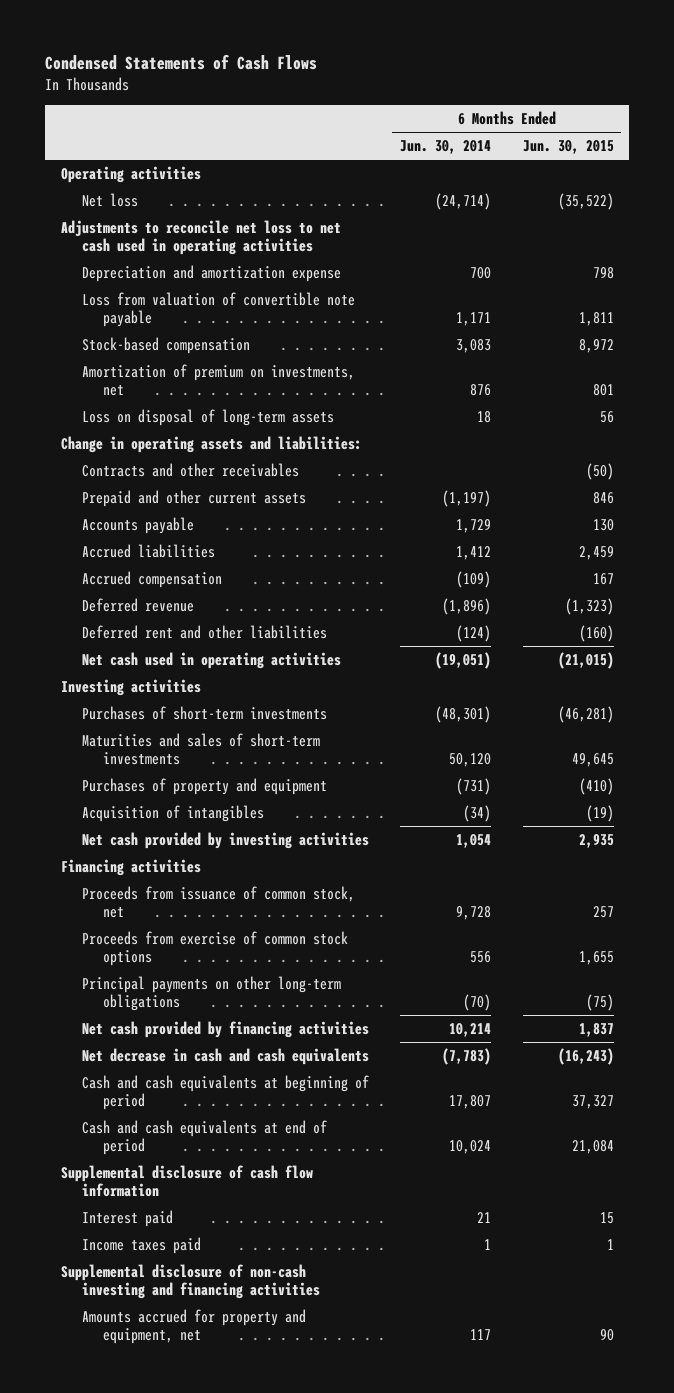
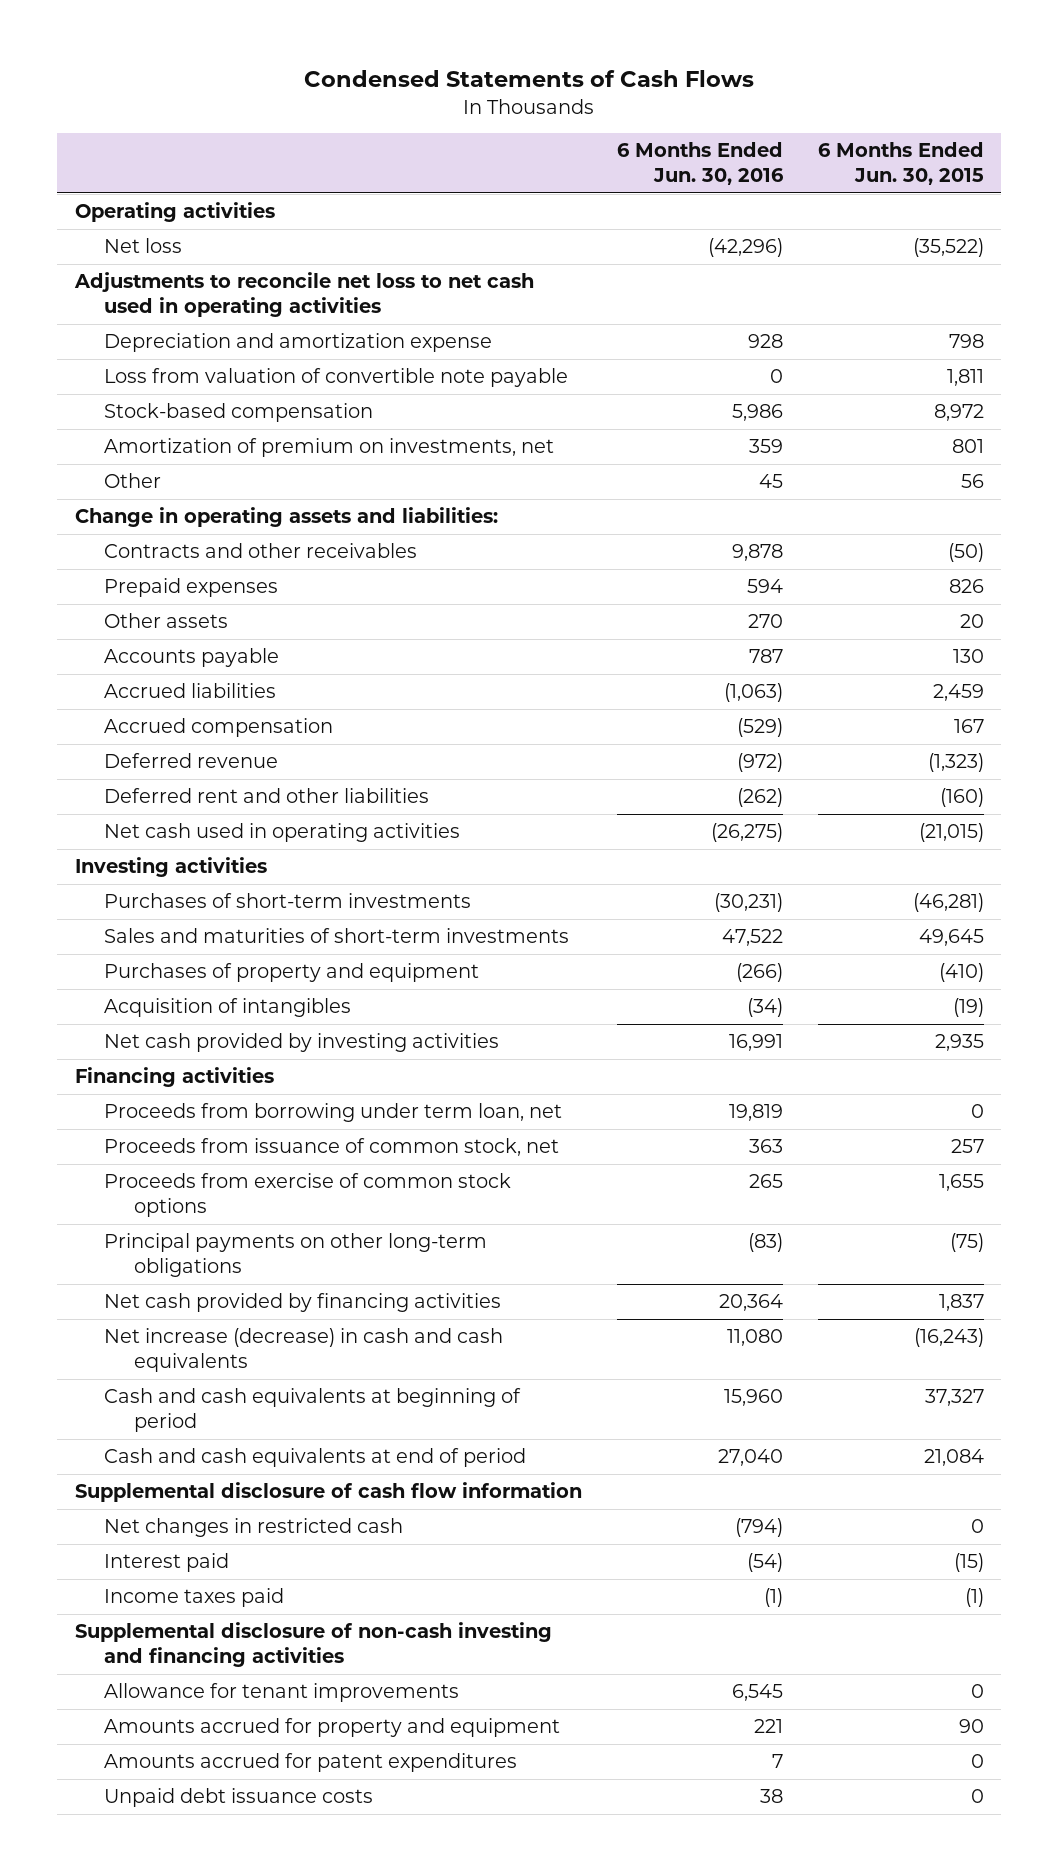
[400,139,492,154] Jun. 30, 2014 -> none
none -> [616,142,784,185] 6 Months Ended Jun. 30, 2016
[81,408,334,426] Loss on disposal of long-term assets -> none
none -> [104,473,162,489] Other
[81,489,306,507] Prepaid and other current assets -> none
none -> [104,578,279,598] Prepaid expenses
none -> [104,613,229,629] Other assets
[81,732,320,765] Maturities and sales of short-term investments -> [104,928,570,944] Sales and maturities of short-term investments
none -> [104,1103,563,1123] Proceeds from borrowing under term loan, net
[81,1047,369,1065] Net decrease in cash and cash equivalents -> [104,1328,504,1372] Net increase (decrease) in cash and cash equivalents
none -> [104,1518,404,1538] Net changes in restricted cash
[599,1211,614,1224] 15 -> [953,1553,984,1573] (15)
[606,1238,614,1250] 1 -> [964,1588,984,1608] (1)
none -> [104,1683,460,1703] Allowance for tenant improvements
[81,1308,306,1344] Amounts accrued for property and equipment, net -> [104,1718,561,1738] Amounts accrued for property and equipment
none -> [104,1753,518,1773] Amounts accrued for patent expenditures
none -> [104,1788,374,1808] Unpaid debt issuance costs

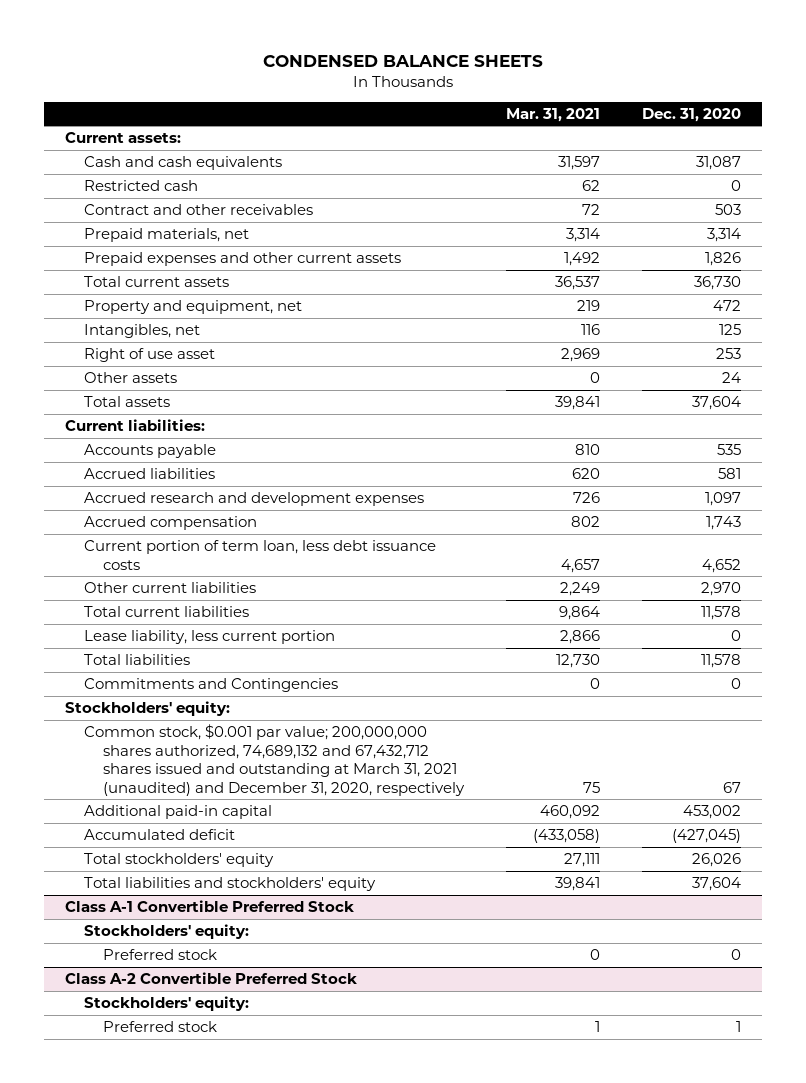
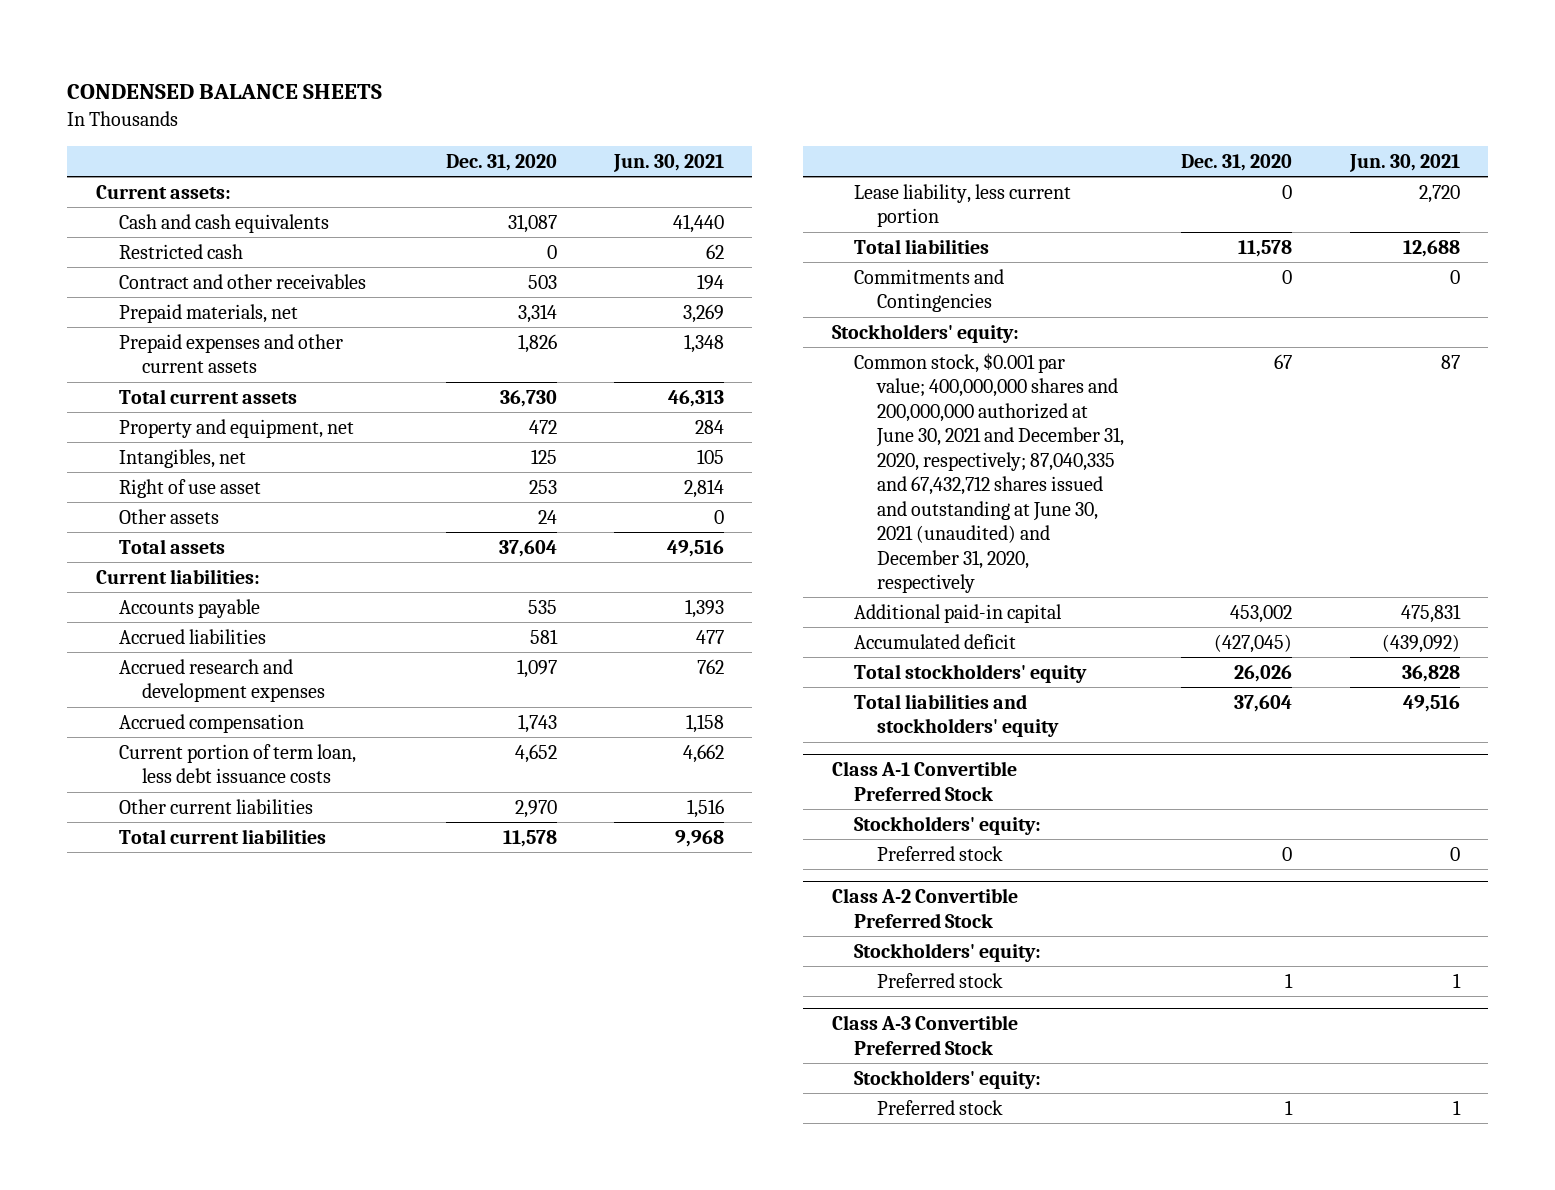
[505,107,600,122] Mar. 31, 2021 -> none
none -> [612,154,724,173] Jun. 30, 2021
[83,724,465,796] Common stock, $0.001 par value; 200,000,000 shares authorized, 74,689,132 and 67,432,712 shares issued and outstanding at March 31, 2021 (unaudited) and December 31, 2020, respectively -> [854,352,1125,594] Common stock, $0.001 par value; 400,000,000 shares and 200,000,000 authorized at June 30, 2021 and December 31, 2020, respectively; 87,040,335 and 67,432,712 shares issued and outstanding at June 30, 2021 (unaudited) and December 31, 2020, respectively
none -> [831,1015,1018,1055] Class A-3 Convertible Preferred Stock
none -> [854,1069,1042,1089] Stockholders' equity:
none -> [877,1099,1004,1115] Preferred stock

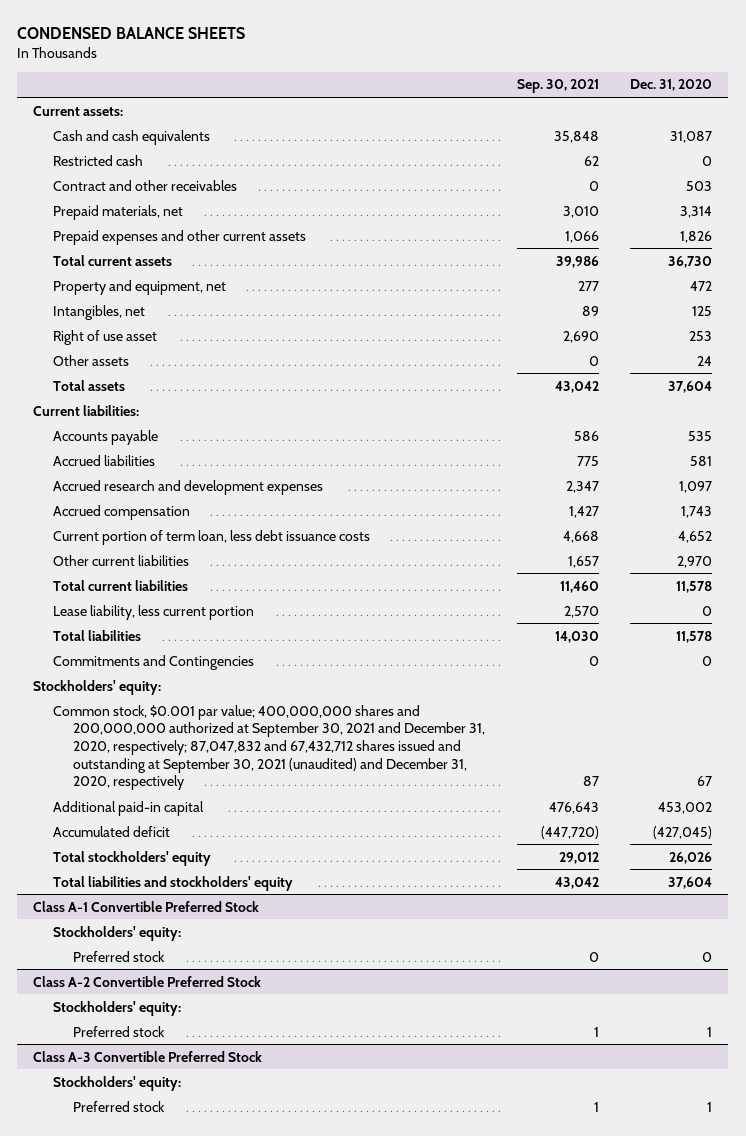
[612,154,724,173] Jun. 30, 2021 -> none
none -> [516,79,599,94] Sep. 30, 2021
[854,352,1125,594] Common stock, $0.001 par value; 400,000,000 shares and 200,000,000 authorized at June 30, 2021 and December 31, 2020, respectively; 87,040,335 and 67,432,712 shares issued and outstanding at June 30, 2021 (unaudited) and December 31, 2020, respectively -> [52,704,485,791] Common stock, $0.001 par value; 400,000,000 shares and 200,000,000 authorized at September 30, 2021 and December 31, 2020, respectively; 87,047,832 and 67,432,712 shares issued and outstanding at September 30, 2021 (unaudited) and December 31, 2020, respectively

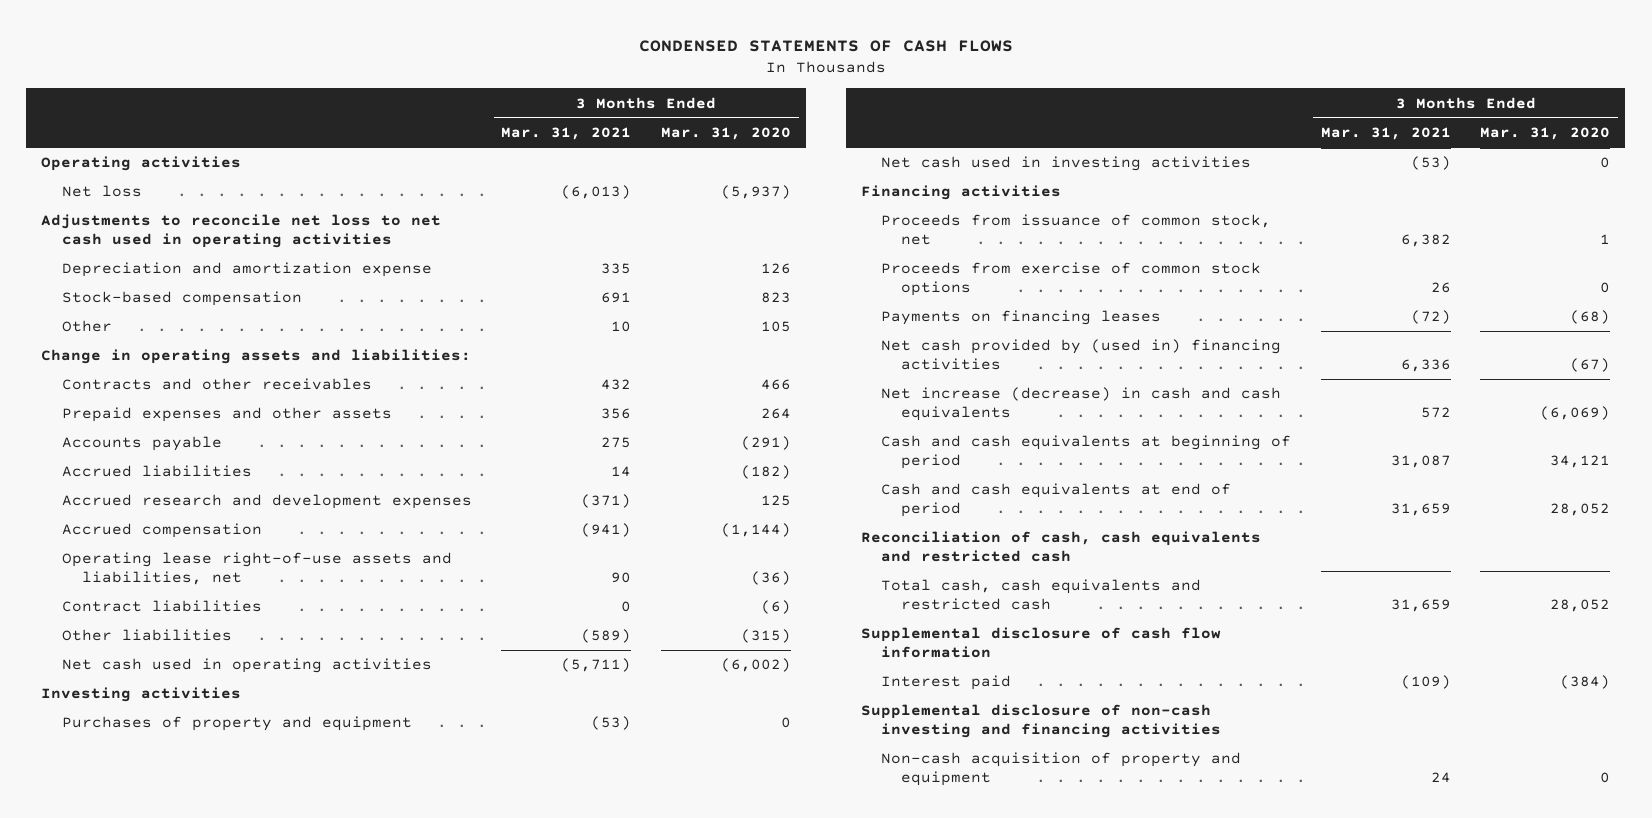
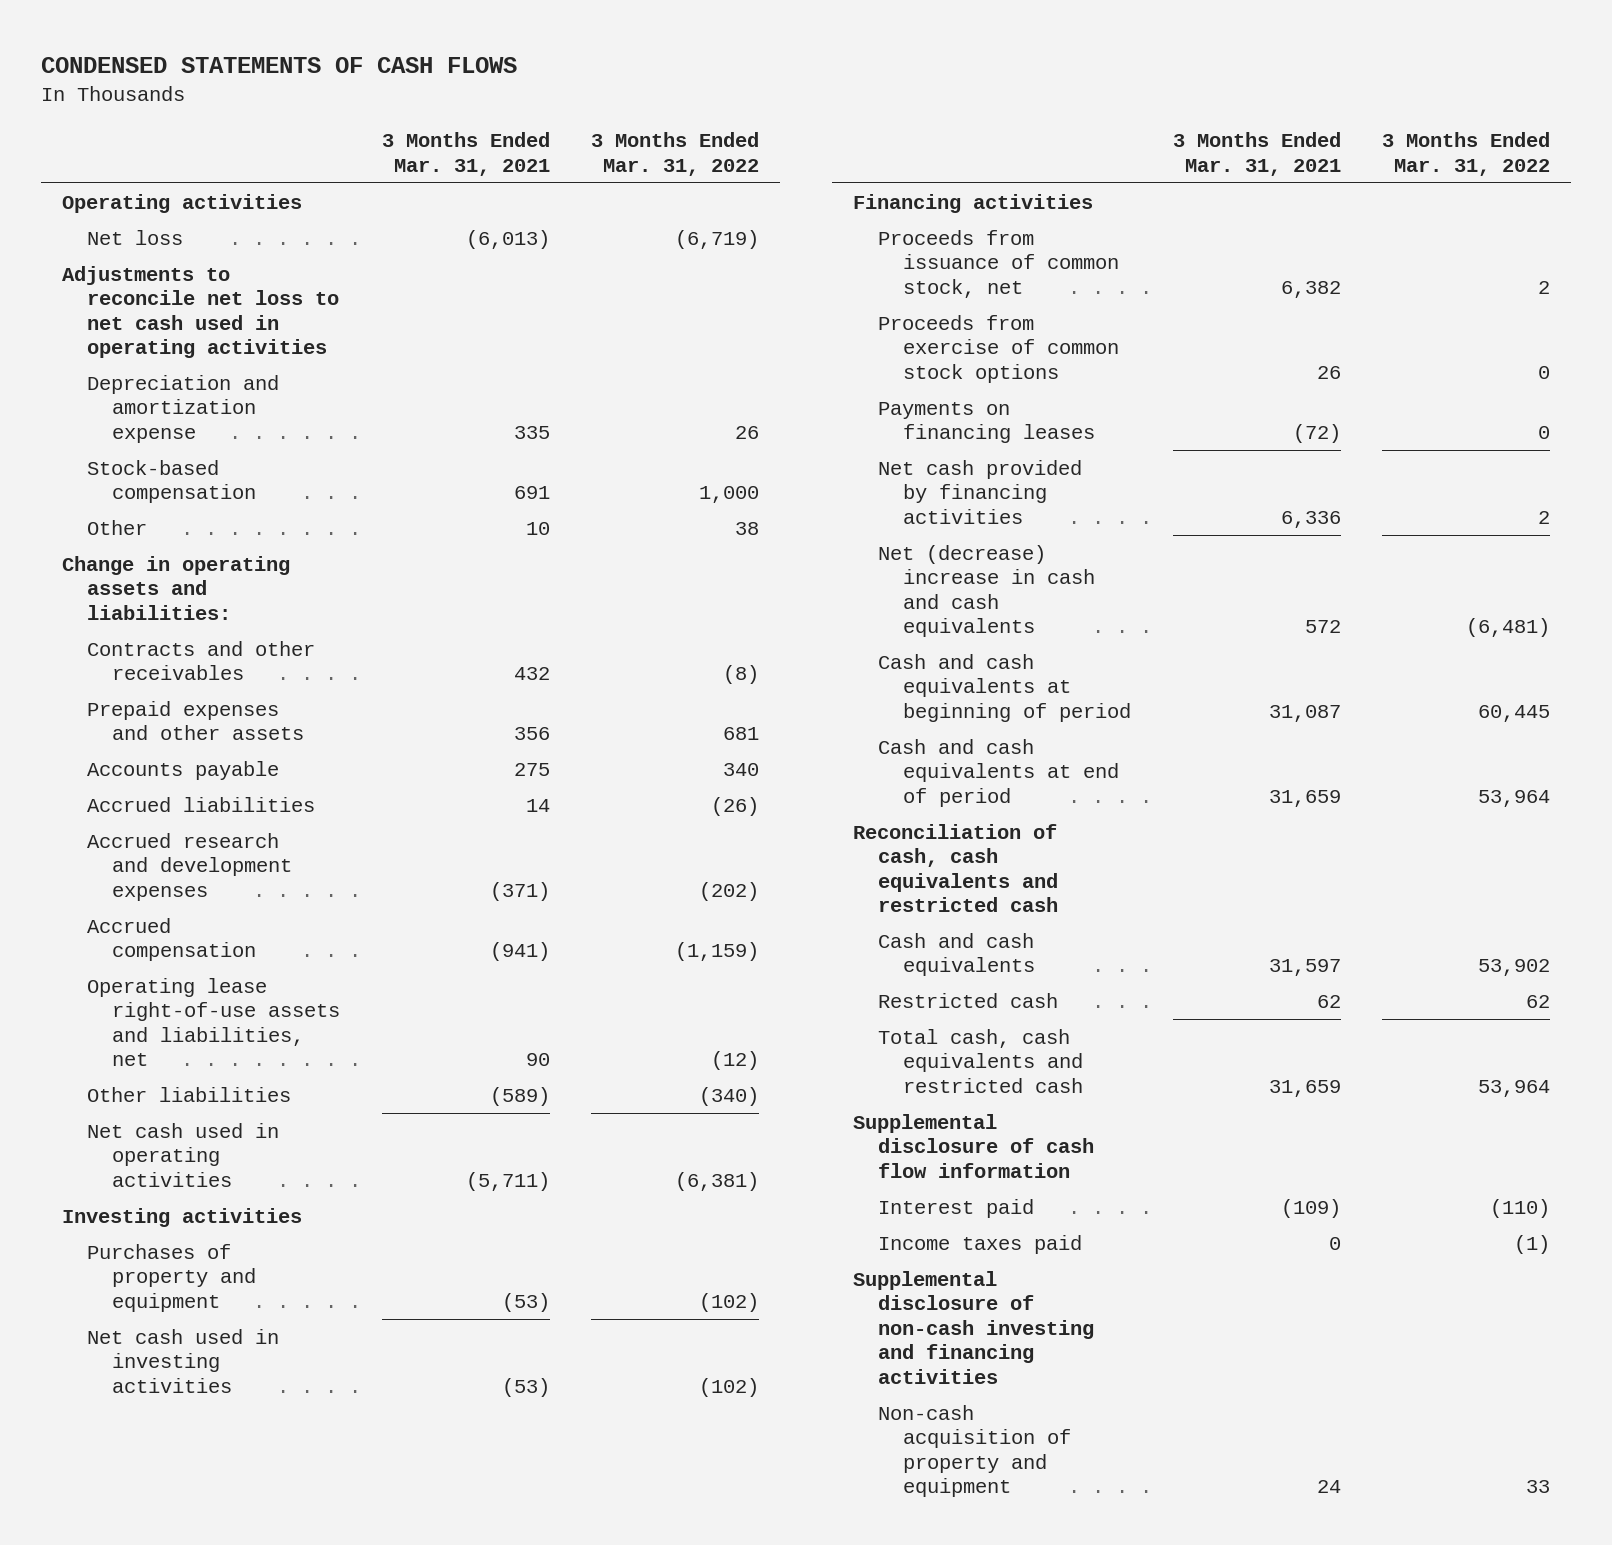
[661,127,792,141] Mar. 31, 2020 -> none
none -> [591,131,760,176] 3 Months Ended Mar. 31, 2022
[61,600,262,613] Contract liabilities -> none
[880,339,1281,370] Net cash provided by (used in) financing activities -> [878,459,1083,524] Net cash provided by financing activities
[880,387,1281,421] Net increase (decrease) in cash and cash equivalents -> [878,544,1096,638] Net (decrease) increase in cash and cash equivalents
none -> [878,932,1036,977] Cash and cash equivalents
none -> [878,992,1059,1008] Restricted cash
none -> [878,1234,1083,1254] Income taxes paid

